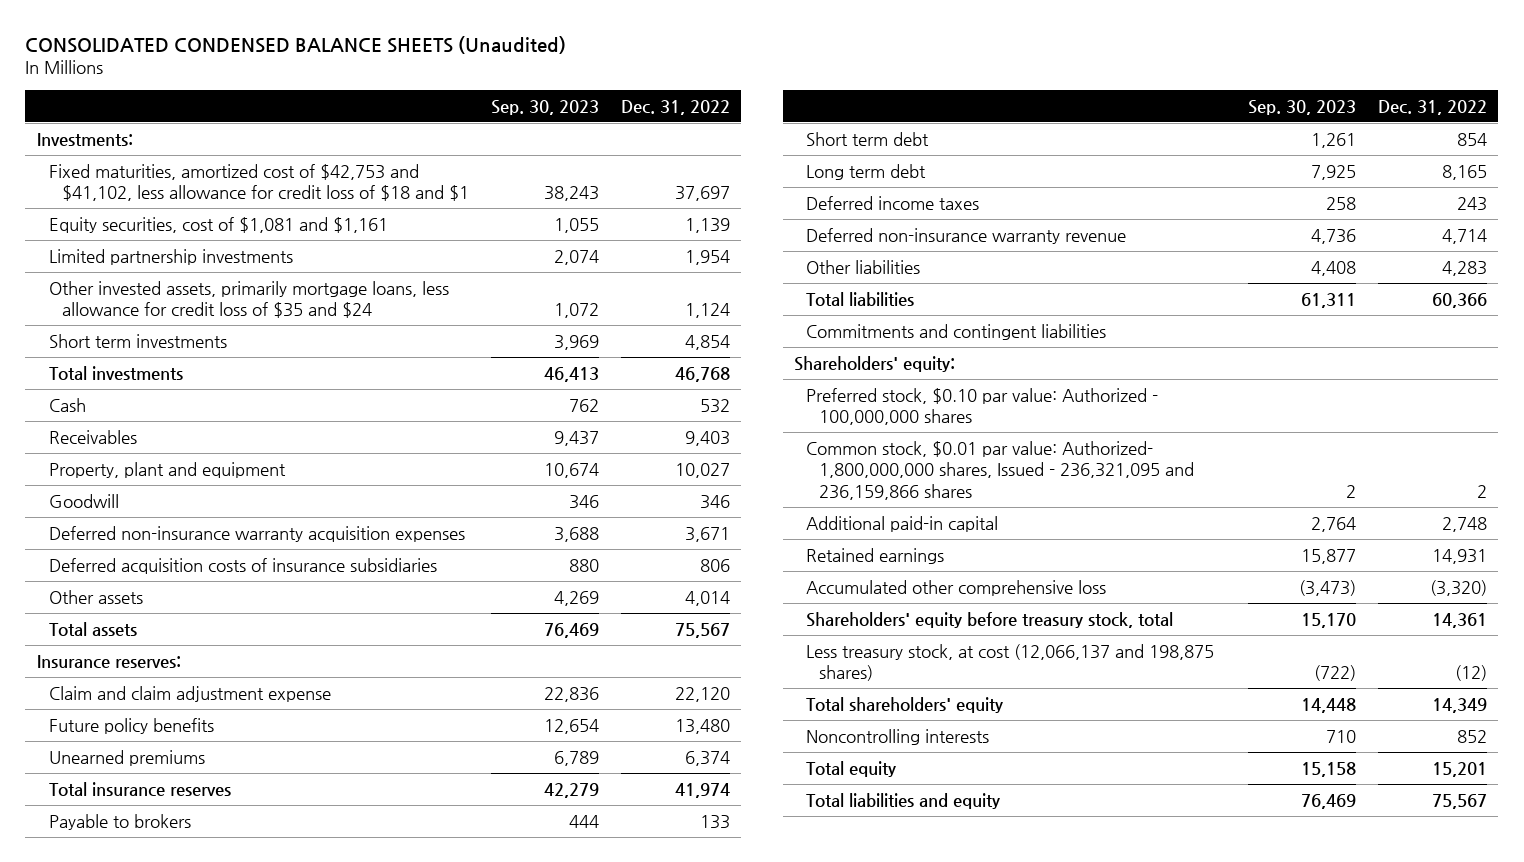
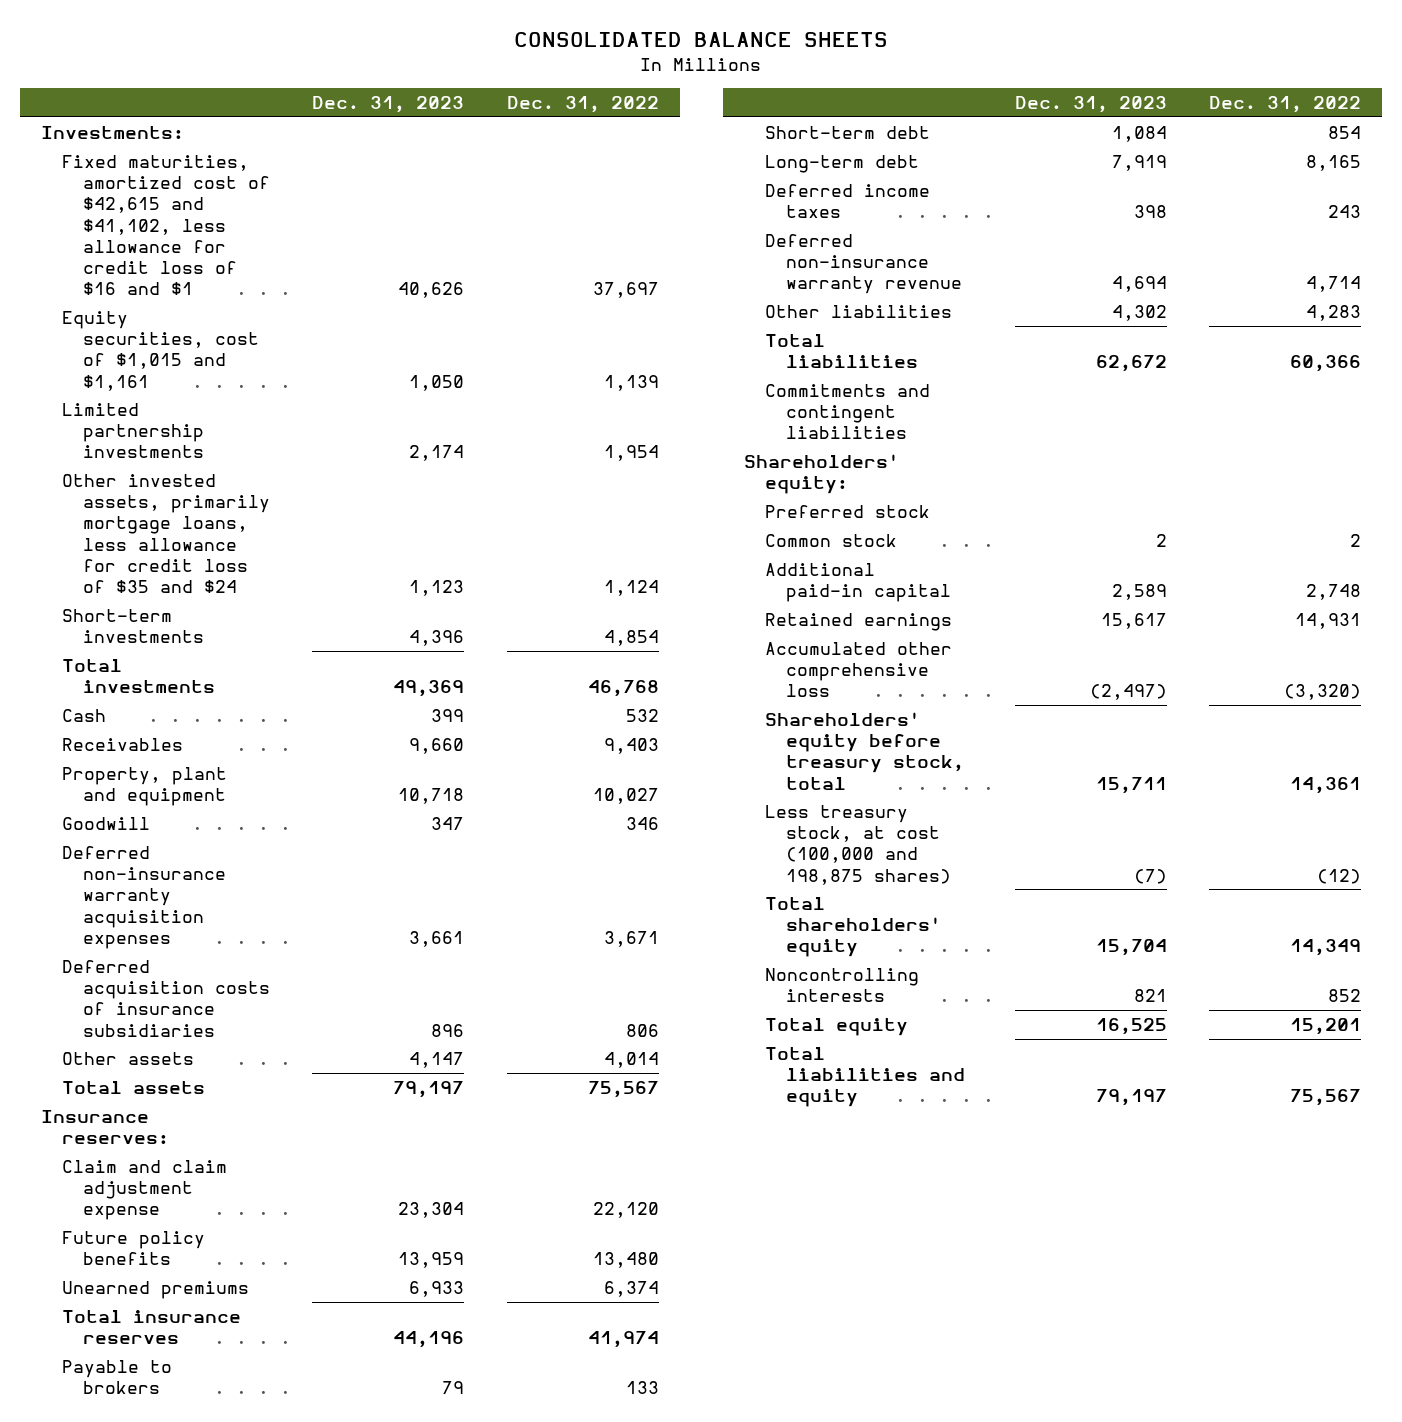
[25,35,567,54] CONSOLIDATED CONDENSED BALANCE SHEETS (Unaudited) -> [514,32,889,48] CONSOLIDATED BALANCE SHEETS
[490,99,599,115] Sep. 30, 2023 -> none
none -> [312,95,465,113] Dec. 31, 2023
[49,163,469,202] Fixed maturities, amortized cost of $42,753 and $41,102, less allowance for credit loss of $18 and $1 -> [62,154,271,296] Fixed maturities, amortized cost of $42,615 and $41,102, less allowance for credit loss of $16 and $1
[49,216,389,233] Equity securities, cost of $1,081 and $1,161 -> [62,310,260,391] Equity securities, cost of $1,015 and $1,161
[49,333,228,348] Short term investments -> [62,608,205,644] Short-term investments
[806,131,930,146] Short term debt -> [764,125,930,139] Short-term debt
[806,163,927,180] Long term debt -> [764,154,919,173] Long-term debt
[806,387,1159,426] Preferred stock, $0.10 par value: Authorized - 100,000,000 shares -> [764,504,930,518] Preferred stock
[806,440,1194,500] Common stock, $0.01 par value: Authorized- 1,800,000,000 shares, Issued - 236,321,095 and 236,159,866 shares -> [764,533,897,547] Common stock
[806,643,1215,682] Less treasury stock, at cost (12,066,137 and 198,875 shares) -> [764,804,951,885] Less treasury stock, at cost (100,000 and 198,875 shares)

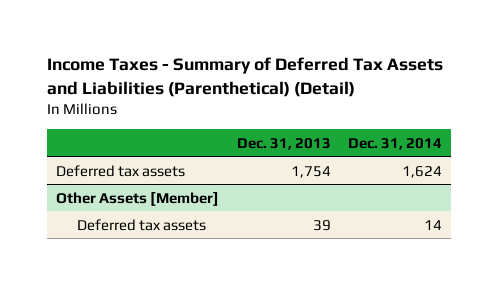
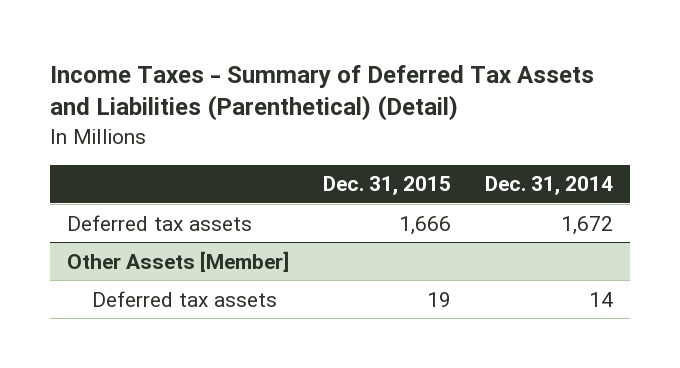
[236,137,331,150] Dec. 31, 2013 -> none
none -> [322,176,451,196] Dec. 31, 2015
[402,165,443,178] 1,624 -> [560,215,613,235] 1,672

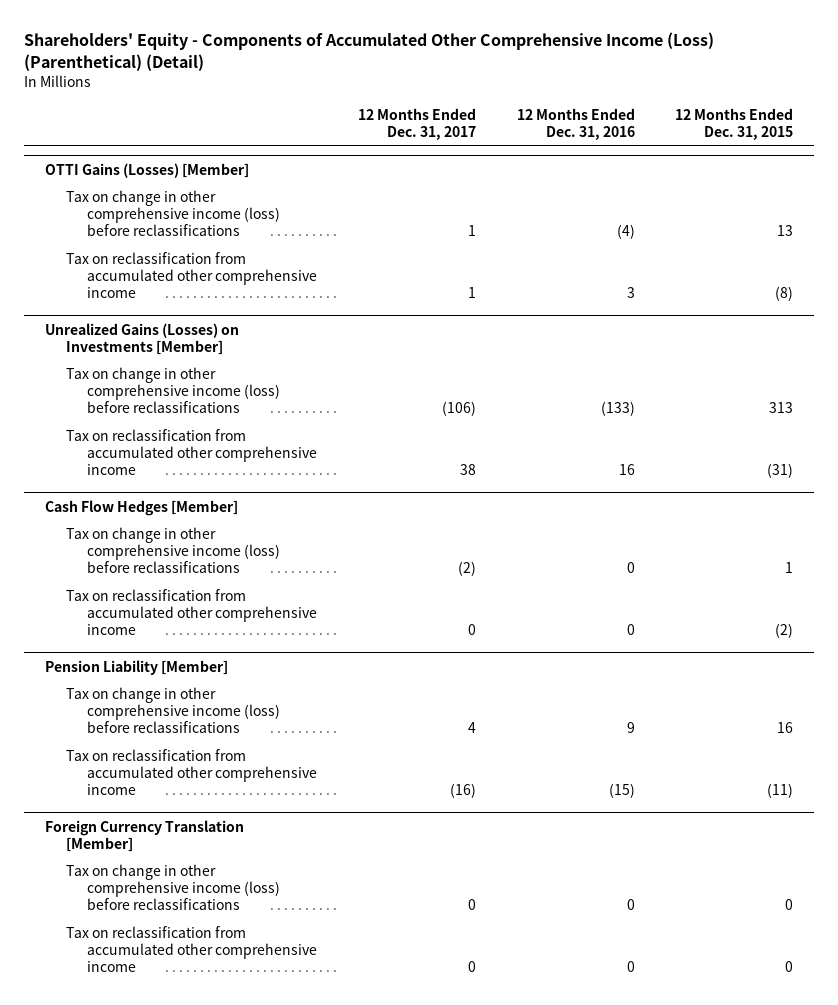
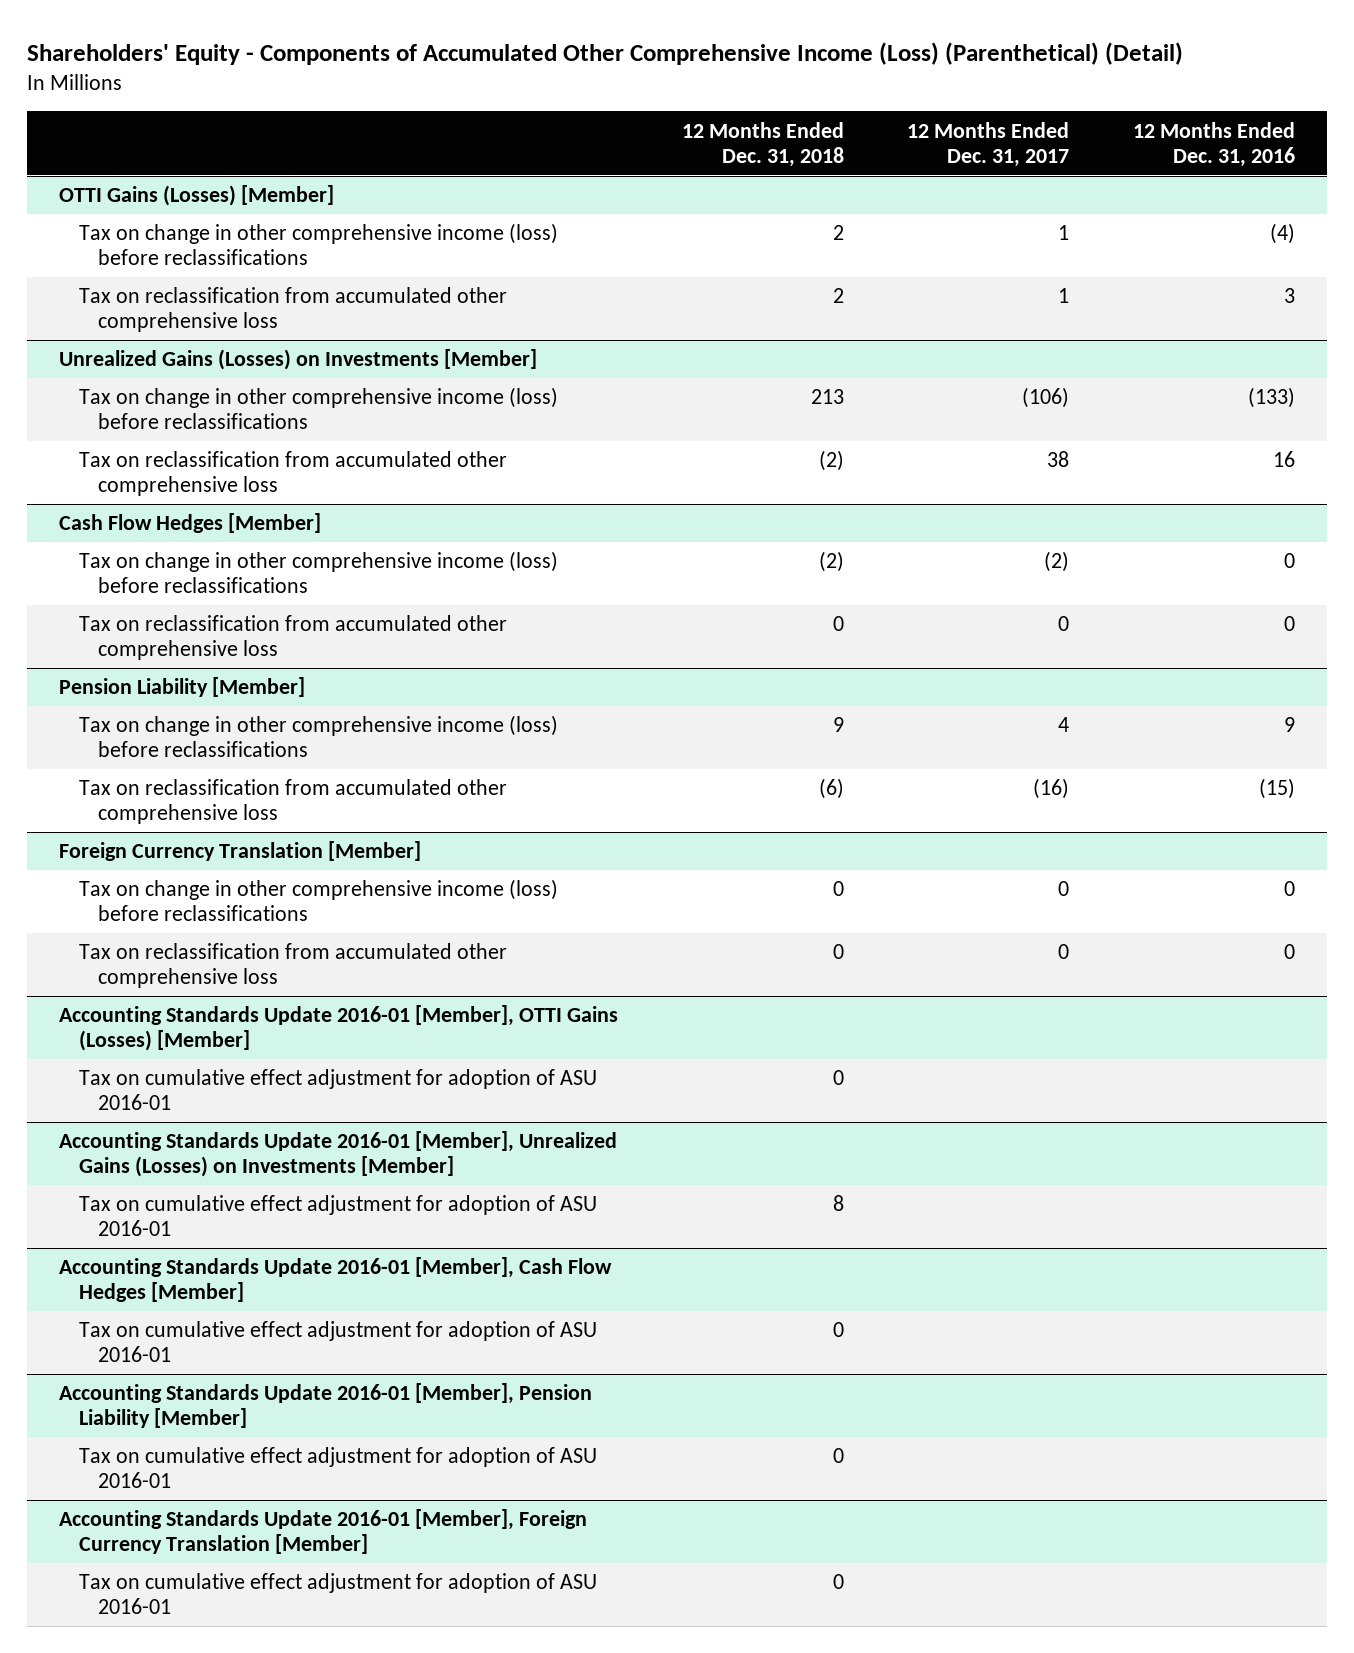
[675,107,794,140] 12 Months Ended Dec. 31, 2015 -> none
none -> [681,121,844,167] 12 Months Ended Dec. 31, 2018
[65,252,317,299] Tax on reclassification from accumulated other comprehensive income -> [78,287,507,333] Tax on reclassification from accumulated other comprehensive loss
[65,429,317,476] Tax on reclassification from accumulated other comprehensive income -> [78,451,507,497] Tax on reclassification from accumulated other comprehensive loss
[65,589,317,636] Tax on reclassification from accumulated other comprehensive income -> [78,615,507,661] Tax on reclassification from accumulated other comprehensive loss
[65,749,317,796] Tax on reclassification from accumulated other comprehensive income -> [78,779,507,825] Tax on reclassification from accumulated other comprehensive loss
[65,926,317,973] Tax on reclassification from accumulated other comprehensive income -> [78,943,507,989] Tax on reclassification from accumulated other comprehensive loss
none -> [58,1005,618,1052] Accounting Standards Update 2016-01 [Member], OTTI Gains (Losses) [Member]
none -> [78,1069,597,1111] Tax on cumulative effect adjustment for adoption of ASU 2016-01
none -> [58,1131,617,1178] Accounting Standards Update 2016-01 [Member], Unrealized Gains (Losses) on Investments [Member]
none -> [78,1195,597,1237] Tax on cumulative effect adjustment for adoption of ASU 2016-01
none -> [58,1257,612,1303] Accounting Standards Update 2016-01 [Member], Cash Flow Hedges [Member]
none -> [78,1321,597,1363] Tax on cumulative effect adjustment for adoption of ASU 2016-01
none -> [58,1383,592,1429] Accounting Standards Update 2016-01 [Member], Pension Liability [Member]
none -> [78,1447,597,1489] Tax on cumulative effect adjustment for adoption of ASU 2016-01
none -> [58,1509,587,1555] Accounting Standards Update 2016-01 [Member], Foreign Currency Translation [Member]
none -> [78,1573,597,1615] Tax on cumulative effect adjustment for adoption of ASU 2016-01

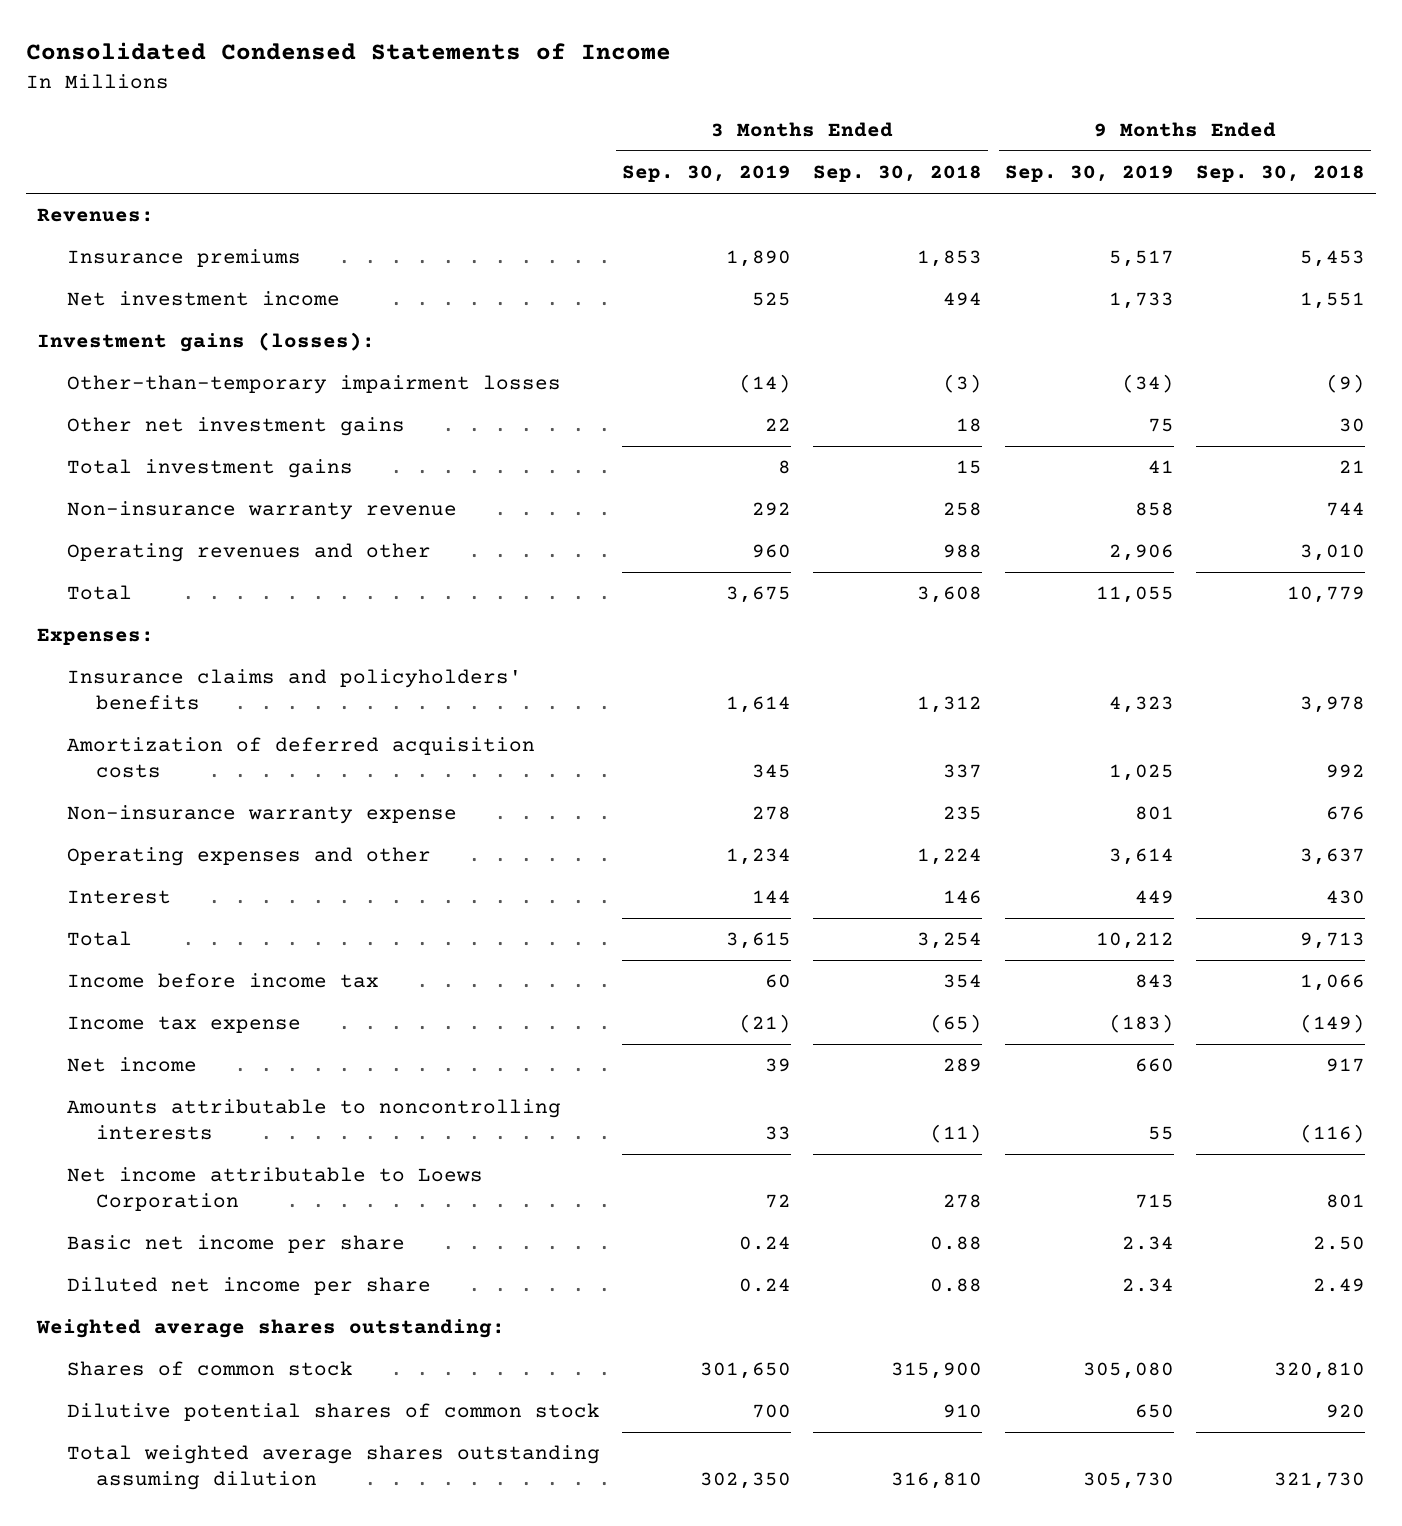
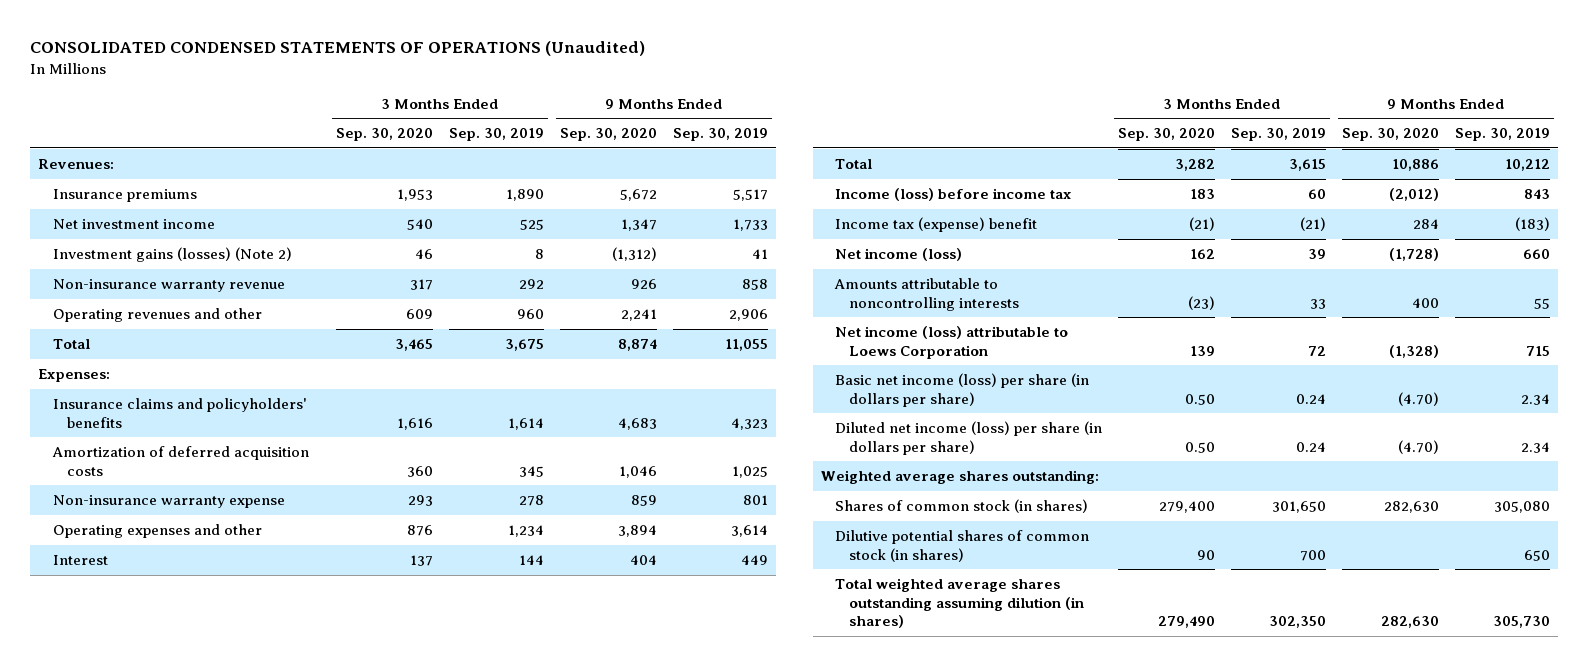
[25,41,671,60] Consolidated Condensed Statements of Income -> [30,41,646,57] CONSOLIDATED CONDENSED STATEMENTS OF OPERATIONS (Unaudited)
[813,165,983,183] Sep. 30, 2018 -> none
[1195,165,1365,183] Sep. 30, 2018 -> none
none -> [335,128,433,142] Sep. 30, 2020
none -> [559,128,657,142] Sep. 30, 2020
[37,332,376,353] Investment gains (losses): -> none
[66,375,561,395] Other-than-temporary impairment losses -> none
[66,417,405,437] Other net investment gains -> none
[66,459,353,479] Total investment gains -> [52,246,292,262] Investment gains (losses) (Note 2)
[66,973,379,989] Income before income tax -> [835,187,1073,201] Income (loss) before income tax
[66,1016,301,1034] Income tax expense -> [835,216,1038,232] Income tax (expense) benefit
[66,1057,197,1073] Net income -> [835,247,963,261] Net income (loss)
[66,1167,483,1212] Net income attributable to Loews Corporation -> [835,325,1069,359] Net income (loss) attributable to Loews Corporation
[66,1235,405,1254] Basic net income per share -> [835,372,1090,407] Basic net income (loss) per share (in dollars per share)
[66,1277,431,1296] Diluted net income per share -> [835,420,1103,455] Diluted net income (loss) per share (in dollars per share)
[66,1361,353,1377] Shares of common stock -> [835,498,1089,513] Shares of common stock (in shares)
[66,1403,600,1422] Dilutive potential shares of common stock -> [835,529,1090,562] Dilutive potential shares of common stock (in shares)
[66,1445,600,1491] Total weighted average shares outstanding assuming dilution -> [835,577,1085,629] Total weighted average shares outstanding assuming dilution (in shares)

